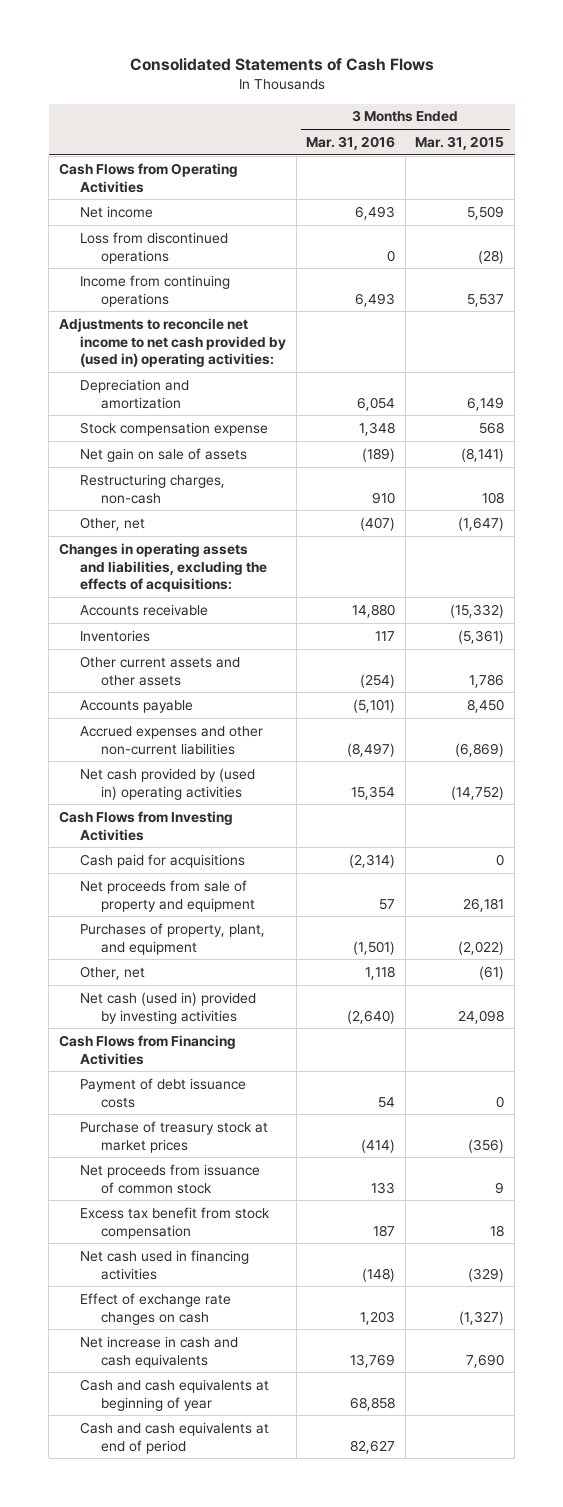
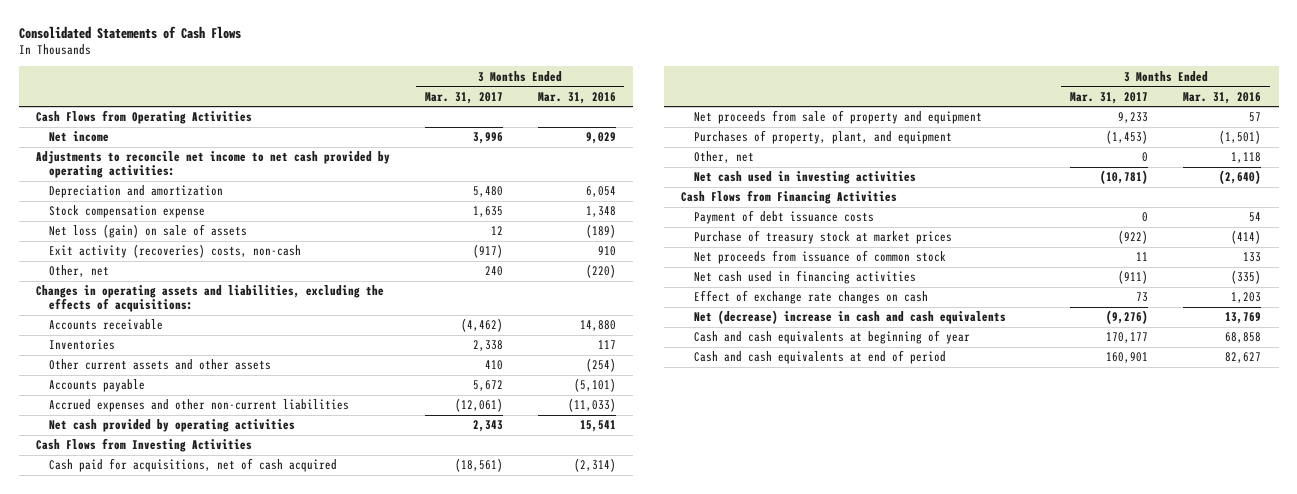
[415,136,505,151] Mar. 31, 2015 -> none
none -> [424,91,503,104] Mar. 31, 2017
[79,231,228,264] Loss from discontinued operations -> none
[79,274,230,307] Income from continuing operations -> none
[355,205,396,220] 6,493 -> [585,132,616,145] 9,029
[58,317,286,368] Adjustments to reconcile net income to net cash provided by (used in) operating activities: -> [35,151,390,179] Adjustments to reconcile net income to net cash provided by operating activities:
[79,447,247,462] Net gain on sale of assets -> [49,224,248,239] Net loss (gain) on sale of assets
[79,473,225,504] Restructuring charges, non-cash -> [49,244,302,259] Exit activity (recoveries) costs, non-cash
[360,516,396,531] (407) -> [585,264,616,279] (220)
[347,742,396,757] (8,497) -> [567,398,616,413] (11,033)
[79,767,255,800] Net cash provided by (used in) operating activities -> [49,419,296,433] Net cash provided by operating activities
[351,785,396,800] 15,354 -> [579,420,616,433] 15,541
[79,853,245,868] Cash paid for acquisitions -> [49,458,338,473] Cash paid for acquisitions, net of cash acquired
[79,991,256,1024] Net cash (used in) provided by investing activities -> [694,171,917,185] Net cash used in investing activities
[79,1206,270,1239] Excess tax benefit from stock compensation -> none
[362,1267,396,1282] (148) -> [1231,270,1262,285] (335)
[79,1335,238,1368] Net increase in cash and cash equivalents -> [694,310,1007,325] Net (decrease) increase in cash and cash equivalents

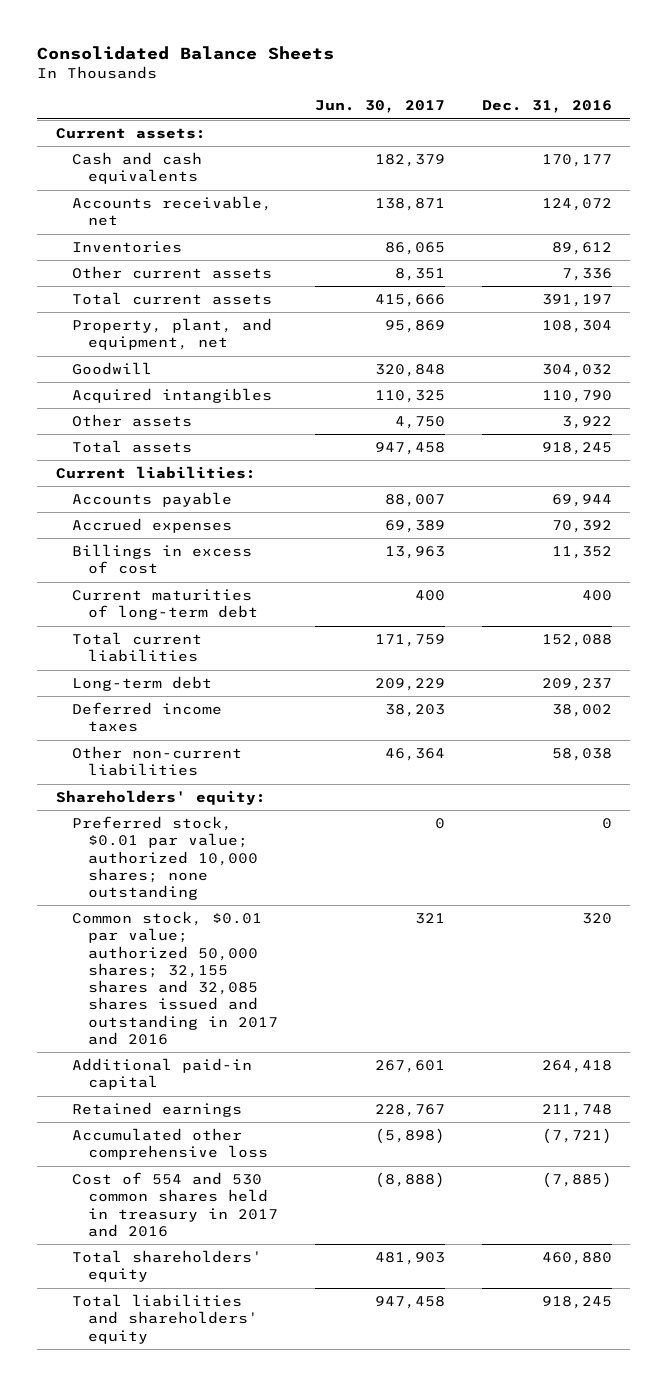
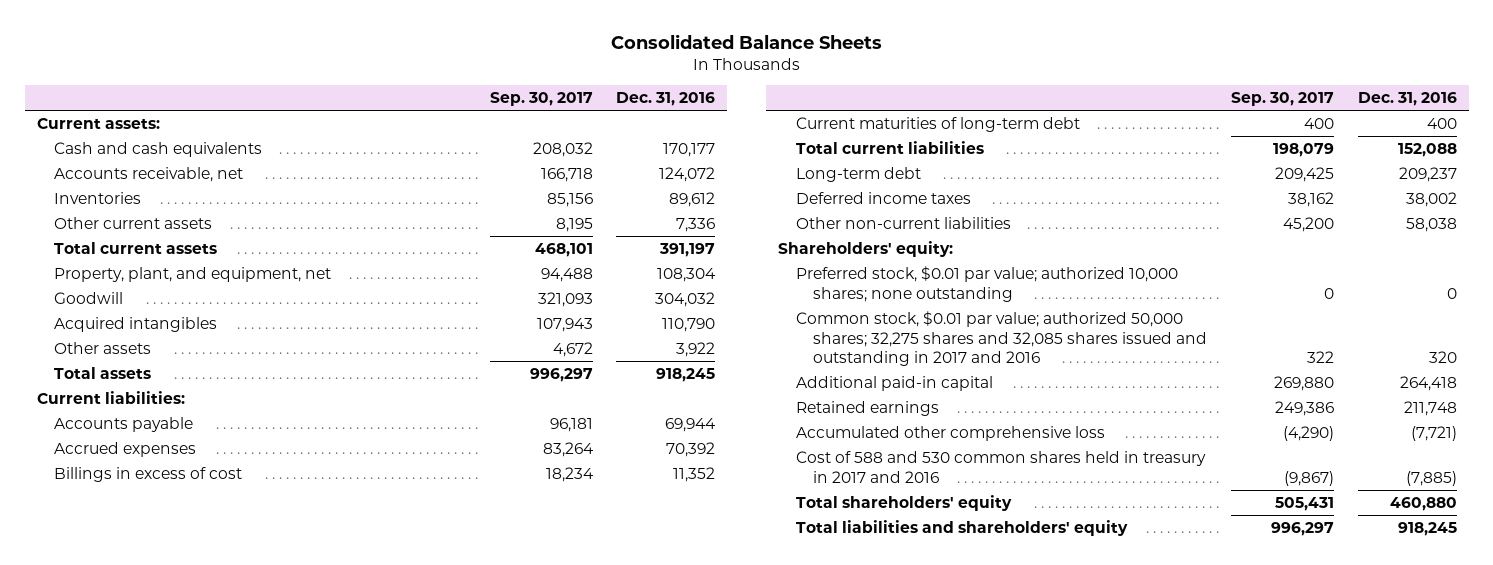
[314,100,445,114] Jun. 30, 2017 -> none
none -> [489,92,593,107] Sep. 30, 2017
[71,911,278,1045] Common stock, $0.01 par value; authorized 50,000 shares; 32,155 shares and 32,085 shares issued and outstanding in 2017 and 2016 -> [795,310,1208,367] Common stock, $0.01 par value; authorized 50,000 shares; 32,275 shares and 32,085 shares issued and outstanding in 2017 and 2016
[71,1172,278,1237] Cost of 554 and 530 common shares held in treasury in 2017 and 2016 -> [795,450,1206,483] Cost of 588 and 530 common shares held in treasury in 2017 and 2016

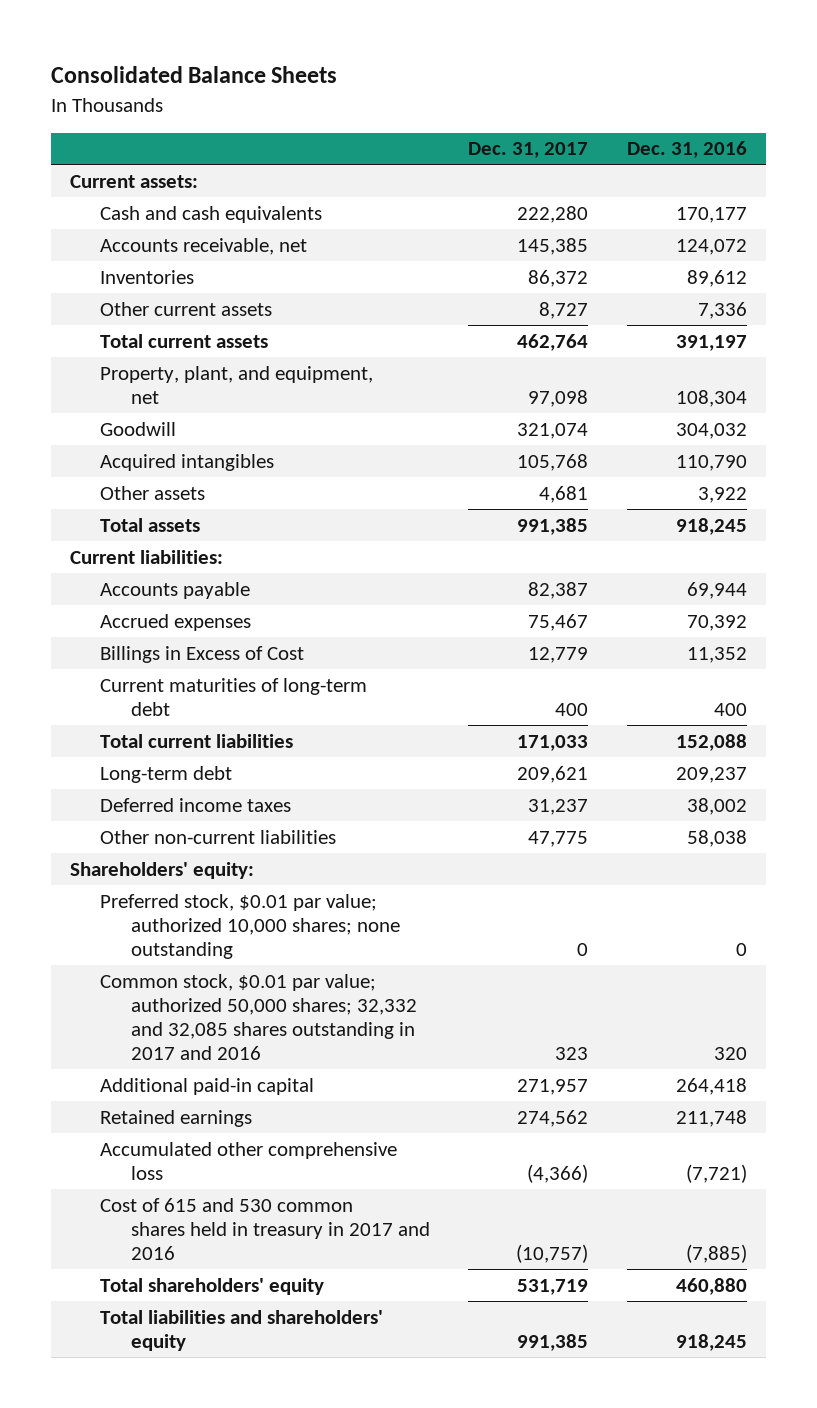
[489,92,593,107] Sep. 30, 2017 -> none
none -> [468,142,589,159] Dec. 31, 2017
[54,466,243,482] Billings in excess of cost -> [100,645,305,663] Billings in Excess of Cost
[795,310,1208,367] Common stock, $0.01 par value; authorized 50,000 shares; 32,275 shares and 32,085 shares issued and outstanding in 2017 and 2016 -> [100,973,417,1061] Common stock, $0.01 par value; authorized 50,000 shares; 32,332 and 32,085 shares outstanding in 2017 and 2016
[795,450,1206,483] Cost of 588 and 530 common shares held in treasury in 2017 and 2016 -> [100,1197,430,1261] Cost of 615 and 530 common shares held in treasury in 2017 and 2016

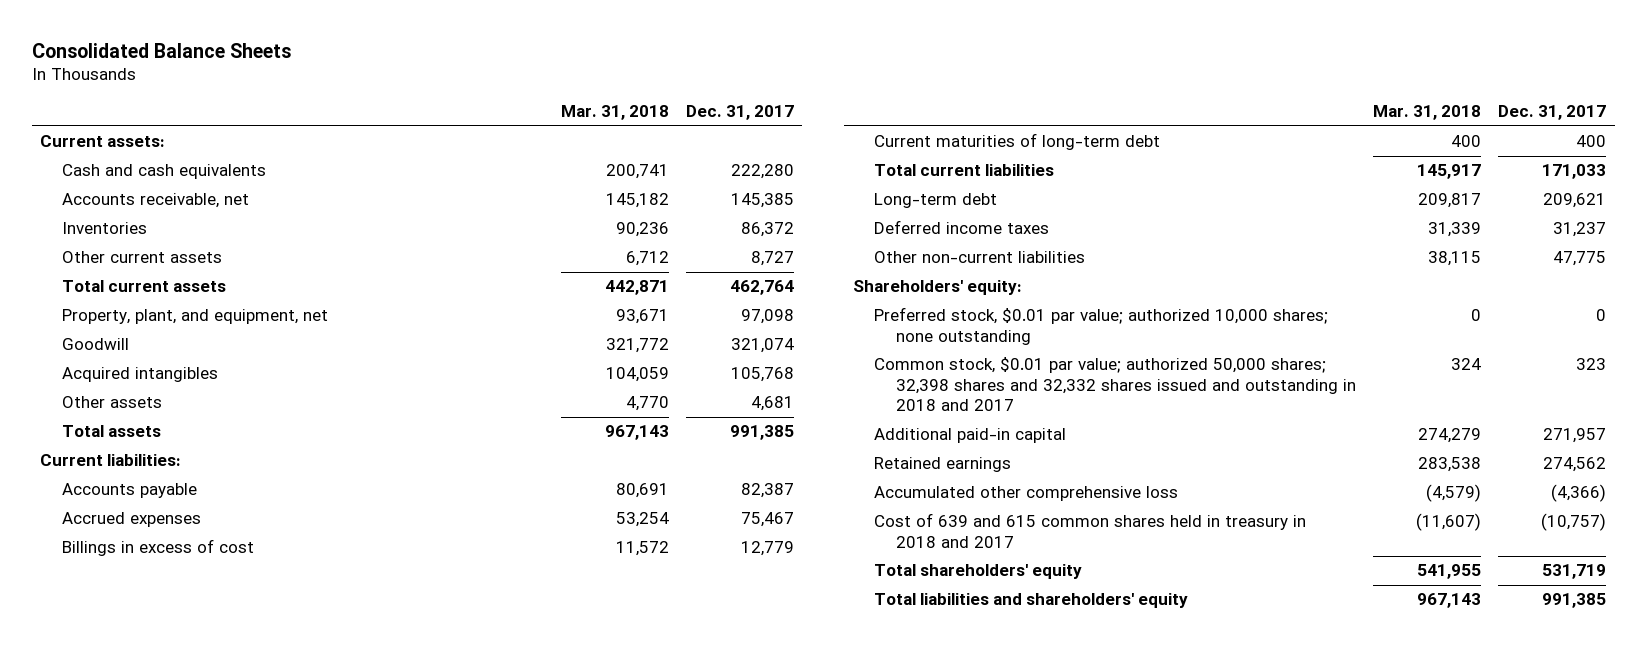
[626,141,747,159] Dec. 31, 2016 -> none
none -> [560,105,669,121] Mar. 31, 2018
[100,645,305,663] Billings in Excess of Cost -> [61,539,254,557] Billings in excess of cost
[100,973,417,1061] Common stock, $0.01 par value; authorized 50,000 shares; 32,332 and 32,085 shares outstanding in 2017 and 2016 -> [874,357,1357,412] Common stock, $0.01 par value; authorized 50,000 shares; 32,398 shares and 32,332 shares issued and outstanding in 2018 and 2017
[100,1197,430,1261] Cost of 615 and 530 common shares held in treasury in 2017 and 2016 -> [874,513,1307,548] Cost of 639 and 615 common shares held in treasury in 2018 and 2017

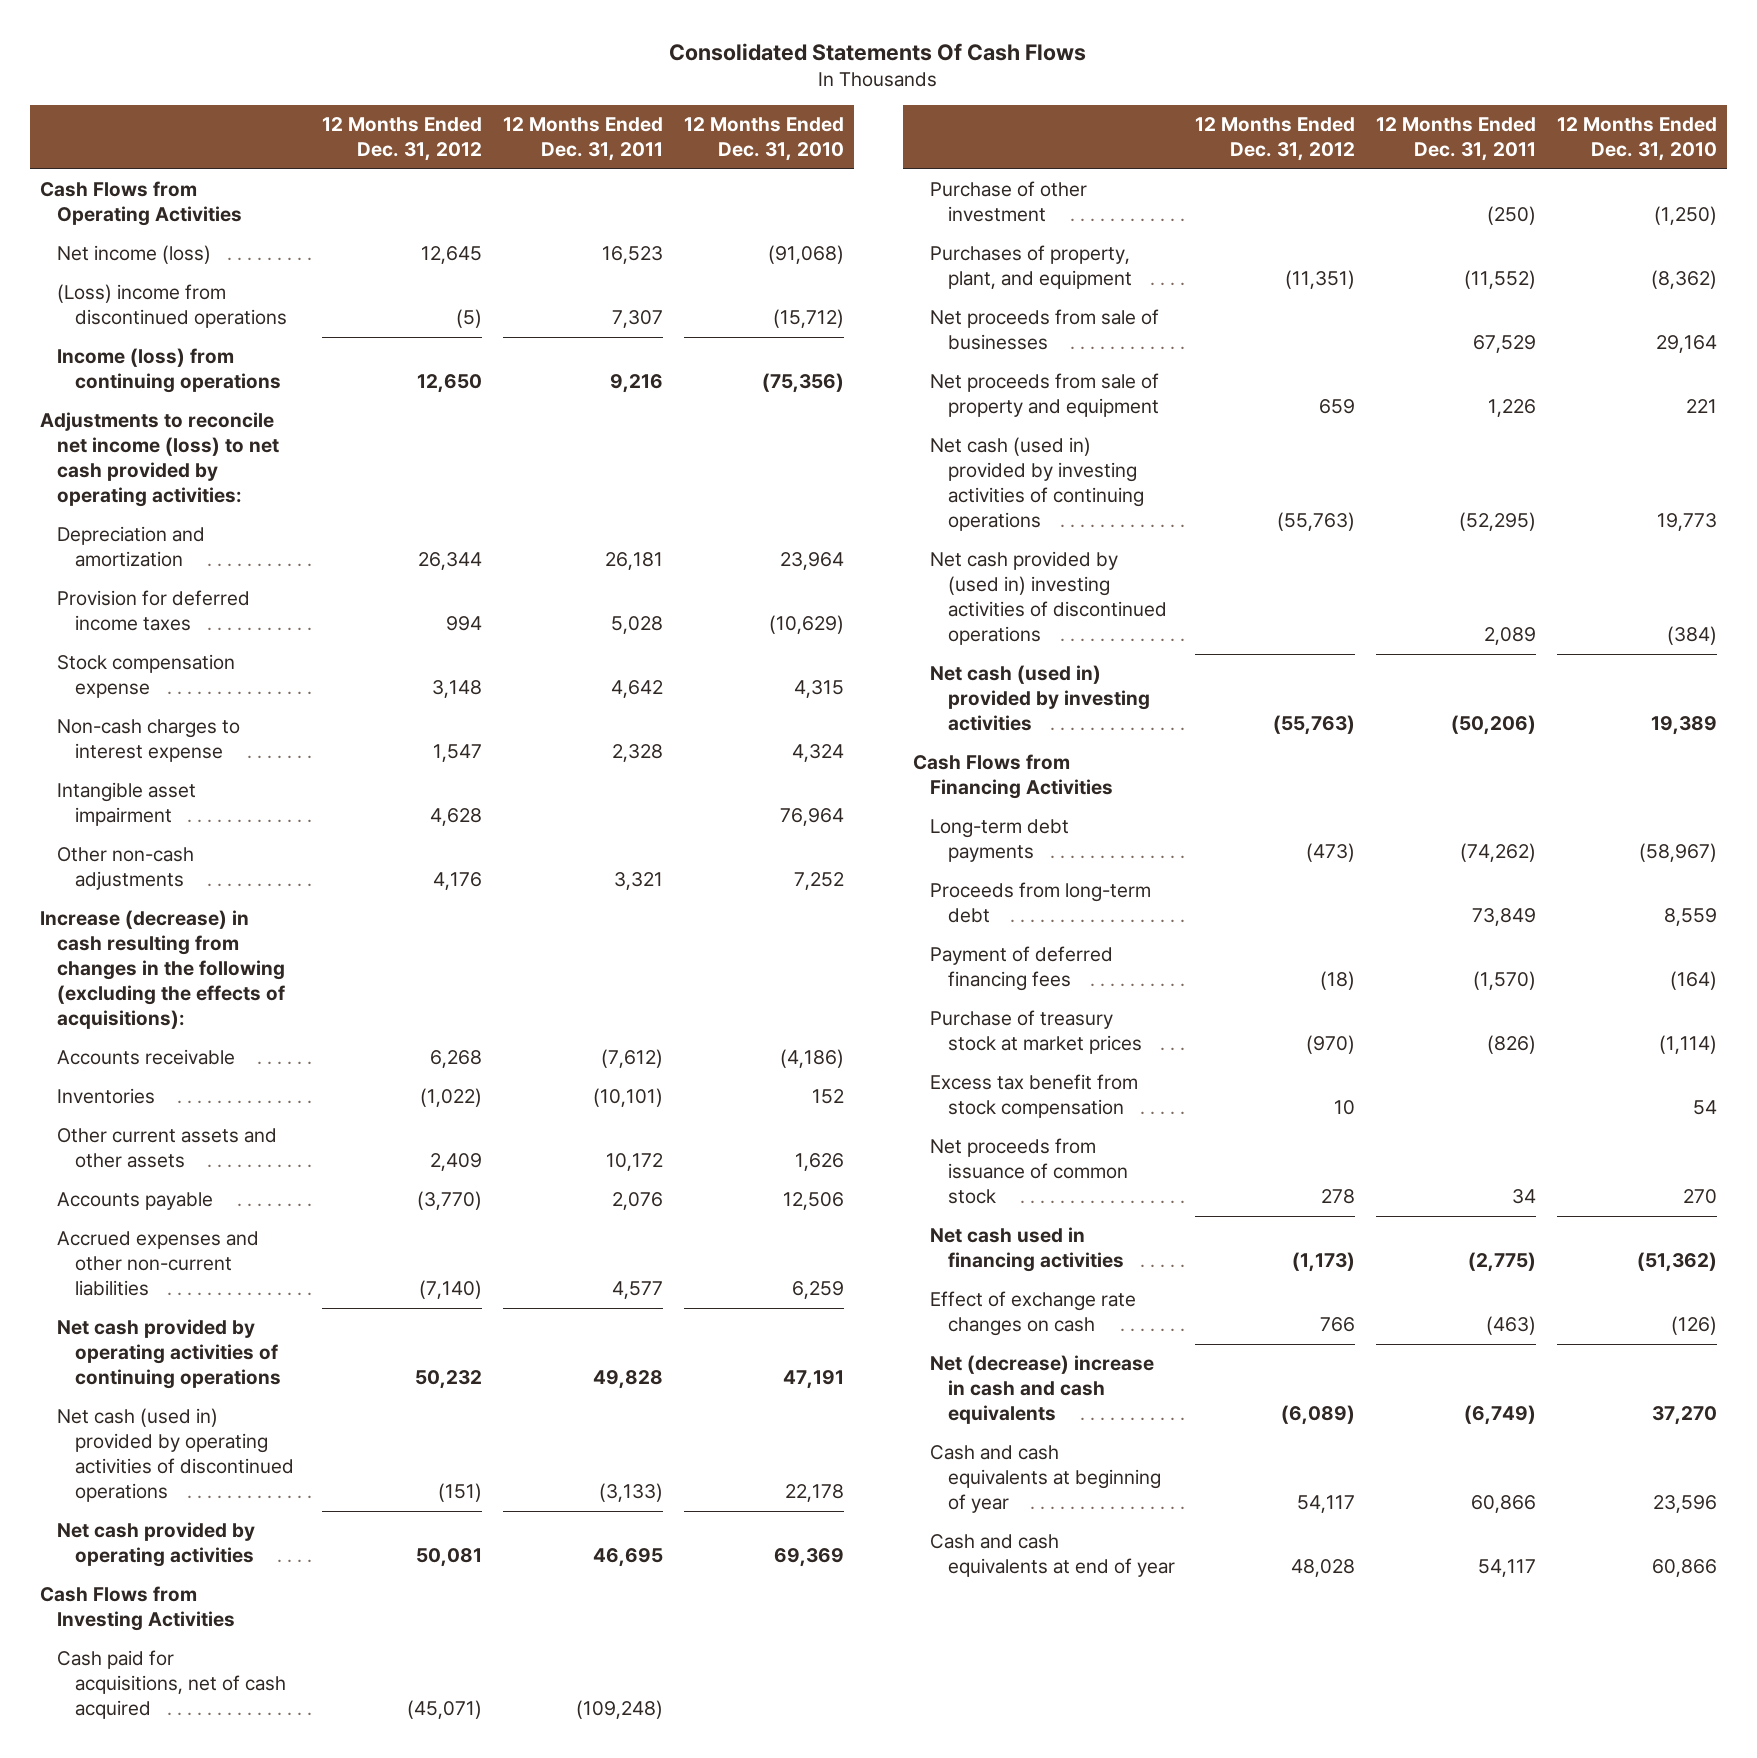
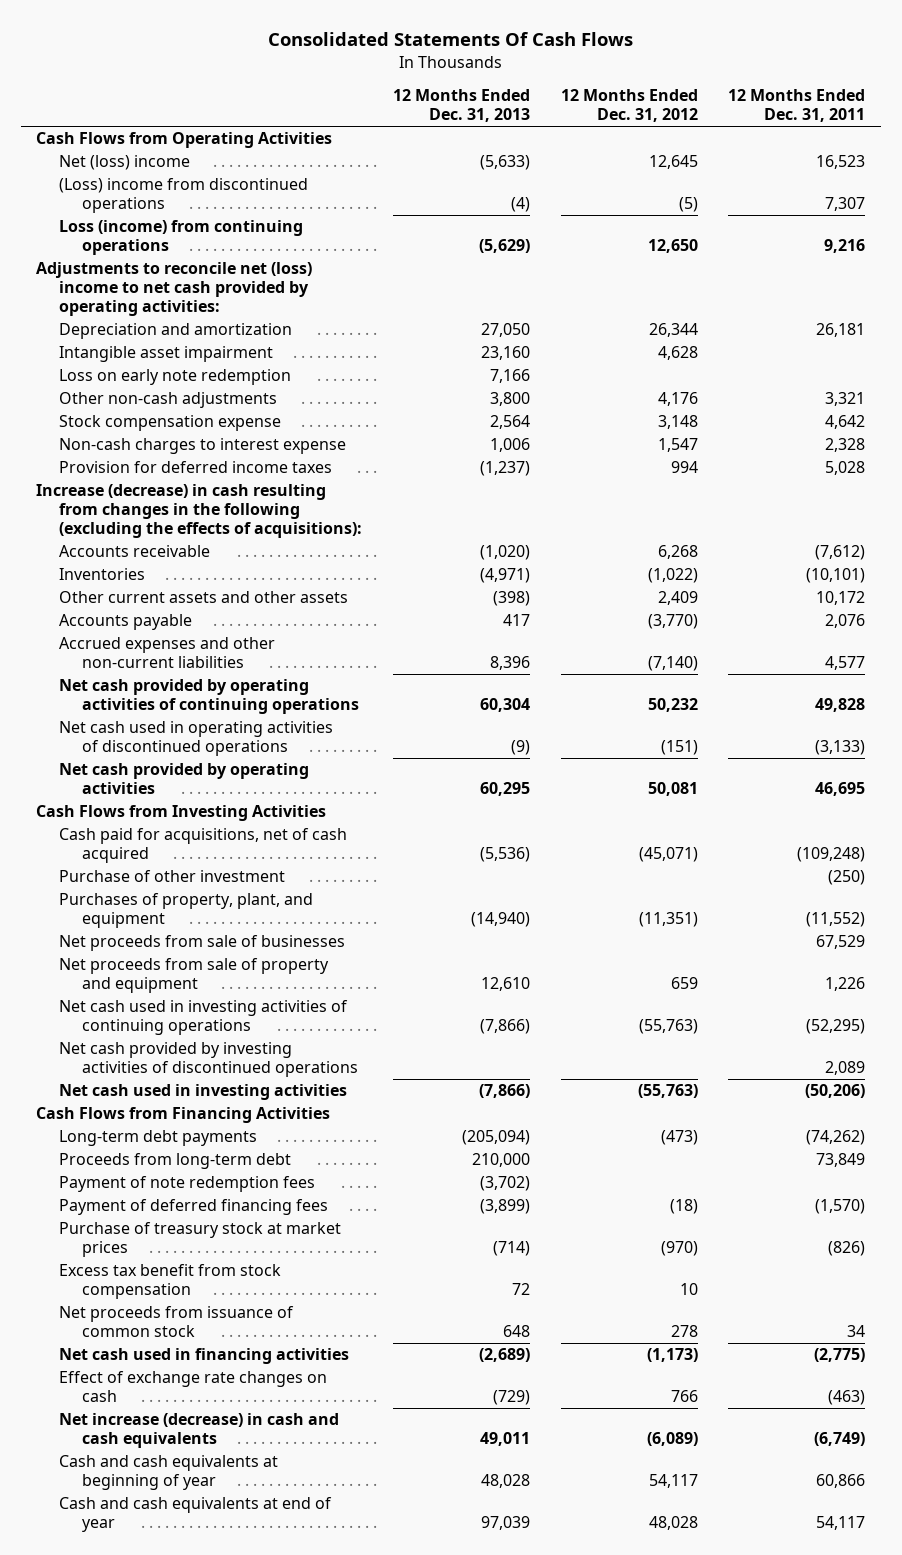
[683,117,844,162] 12 Months Ended Dec. 31, 2010 -> none
none -> [392,89,530,123] 12 Months Ended Dec. 31, 2013
[57,245,212,265] Net income (loss) -> [59,155,191,171] Net (loss) income
[57,348,281,394] Income (loss) from continuing operations -> [59,220,304,256] Loss (income) from continuing operations
[39,412,280,508] Adjustments to reconcile net income (loss) to net cash provided by operating activities: -> [36,262,313,317] Adjustments to reconcile net (loss) income to net cash provided by operating activities:
none -> [59,369,292,386] Loss on early note redemption
[57,654,236,699] Stock compensation expense -> [59,415,282,432] Stock compensation expense
[57,719,241,763] Non-cash charges to interest expense -> [59,438,347,455] Non-cash charges to interest expense
[57,590,251,632] Provision for deferred income taxes -> [59,461,333,474] Provision for deferred income taxes
[57,1408,294,1503] Net cash (used in) provided by operating activities of discontinued operations -> [59,721,334,757] Net cash used in operating activities of discontinued operations
[930,437,1144,532] Net cash (used in) provided by investing activities of continuing operations -> [59,1000,349,1036] Net cash used in investing activities of continuing operations
[930,551,1167,646] Net cash provided by (used in) investing activities of discontinued operations -> [59,1042,358,1078] Net cash provided by investing activities of discontinued operations
[930,665,1150,732] Net cash (used in) provided by investing activities -> [59,1084,348,1101] Net cash used in investing activities
none -> [59,1176,316,1193] Payment of note redemption fees
[930,1355,1155,1425] Net (decrease) increase in cash and cash equivalents -> [59,1413,340,1449] Net increase (decrease) in cash and cash equivalents

